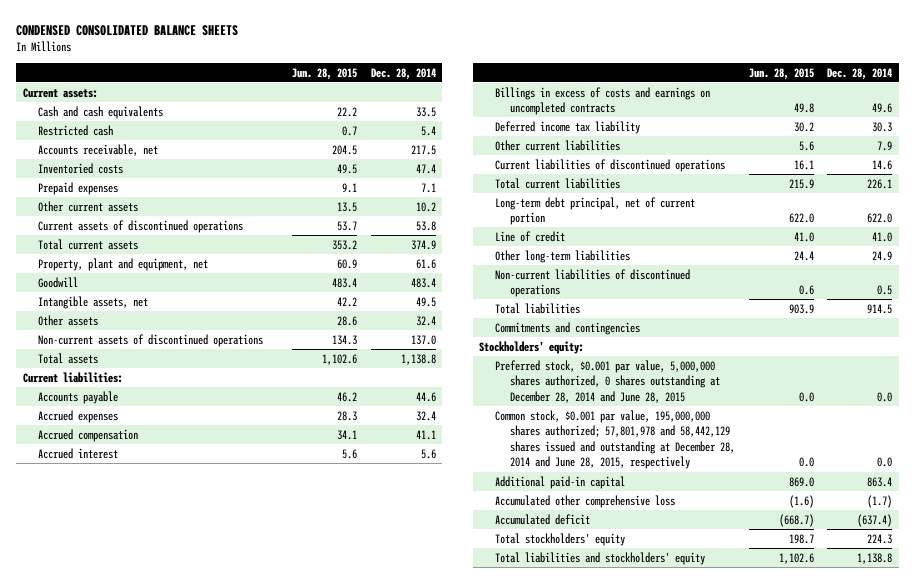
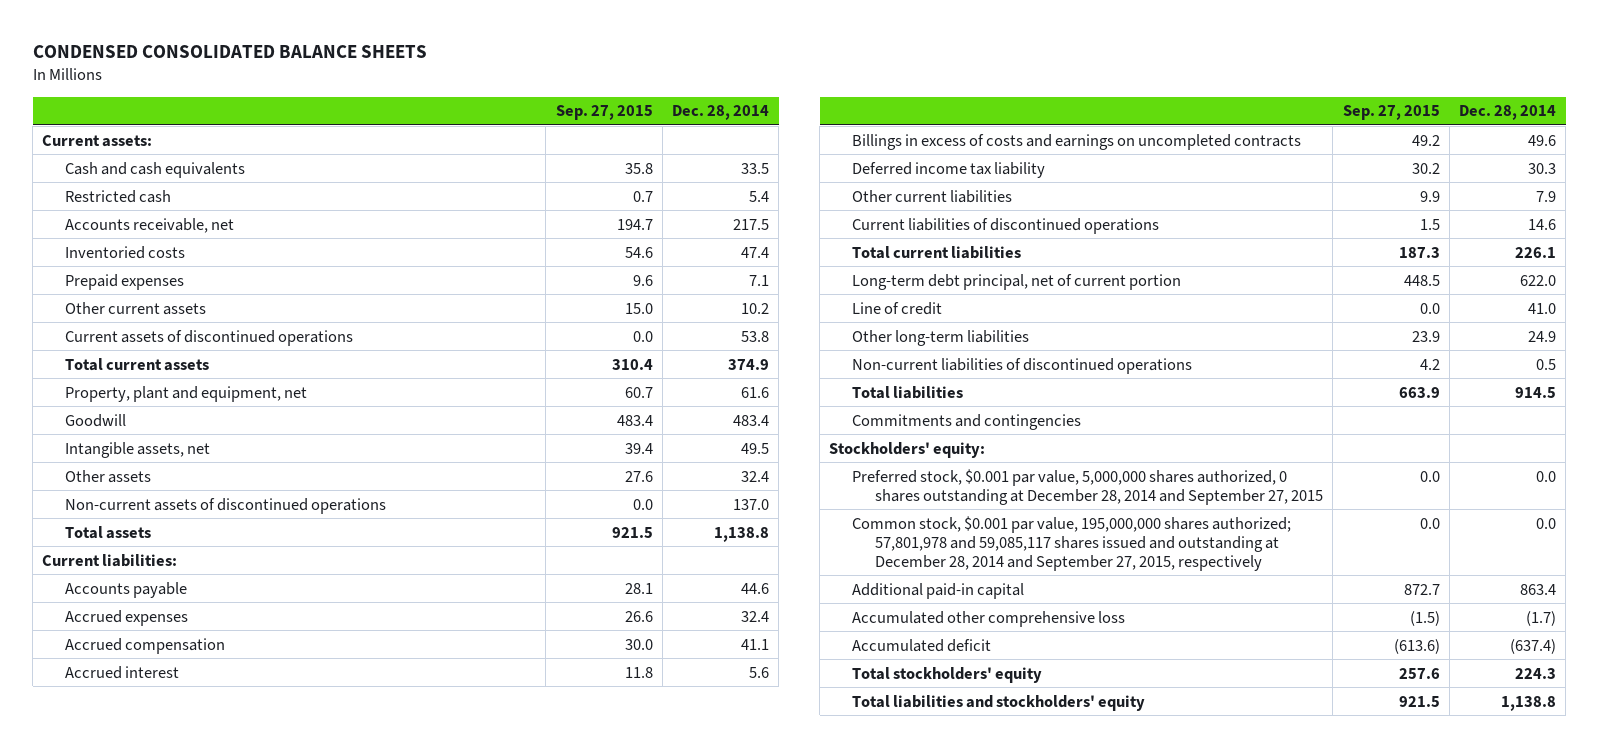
[292,67,358,80] Jun. 28, 2015 -> none
none -> [555,105,653,121] Sep. 27, 2015
[494,359,721,403] Preferred stock, $0.001 par value, 5,000,000 shares authorized, 0 shares outstanding at December 28, 2014 and June 28, 2015 -> [852,468,1324,505] Preferred stock, $0.001 par value, 5,000,000 shares authorized, 0 shares outstanding at December 28, 2014 and September 27, 2015
[494,409,736,470] Common stock, $0.001 par value, 195,000,000 shares authorized; 57,801,978 and 58,442,129 shares issued and outstanding at December 28, 2014 and June 28, 2015, respectively -> [852,515,1292,571] Common stock, $0.001 par value, 195,000,000 shares authorized; 57,801,978 and 59,085,117 shares issued and outstanding at December 28, 2014 and September 27, 2015, respectively

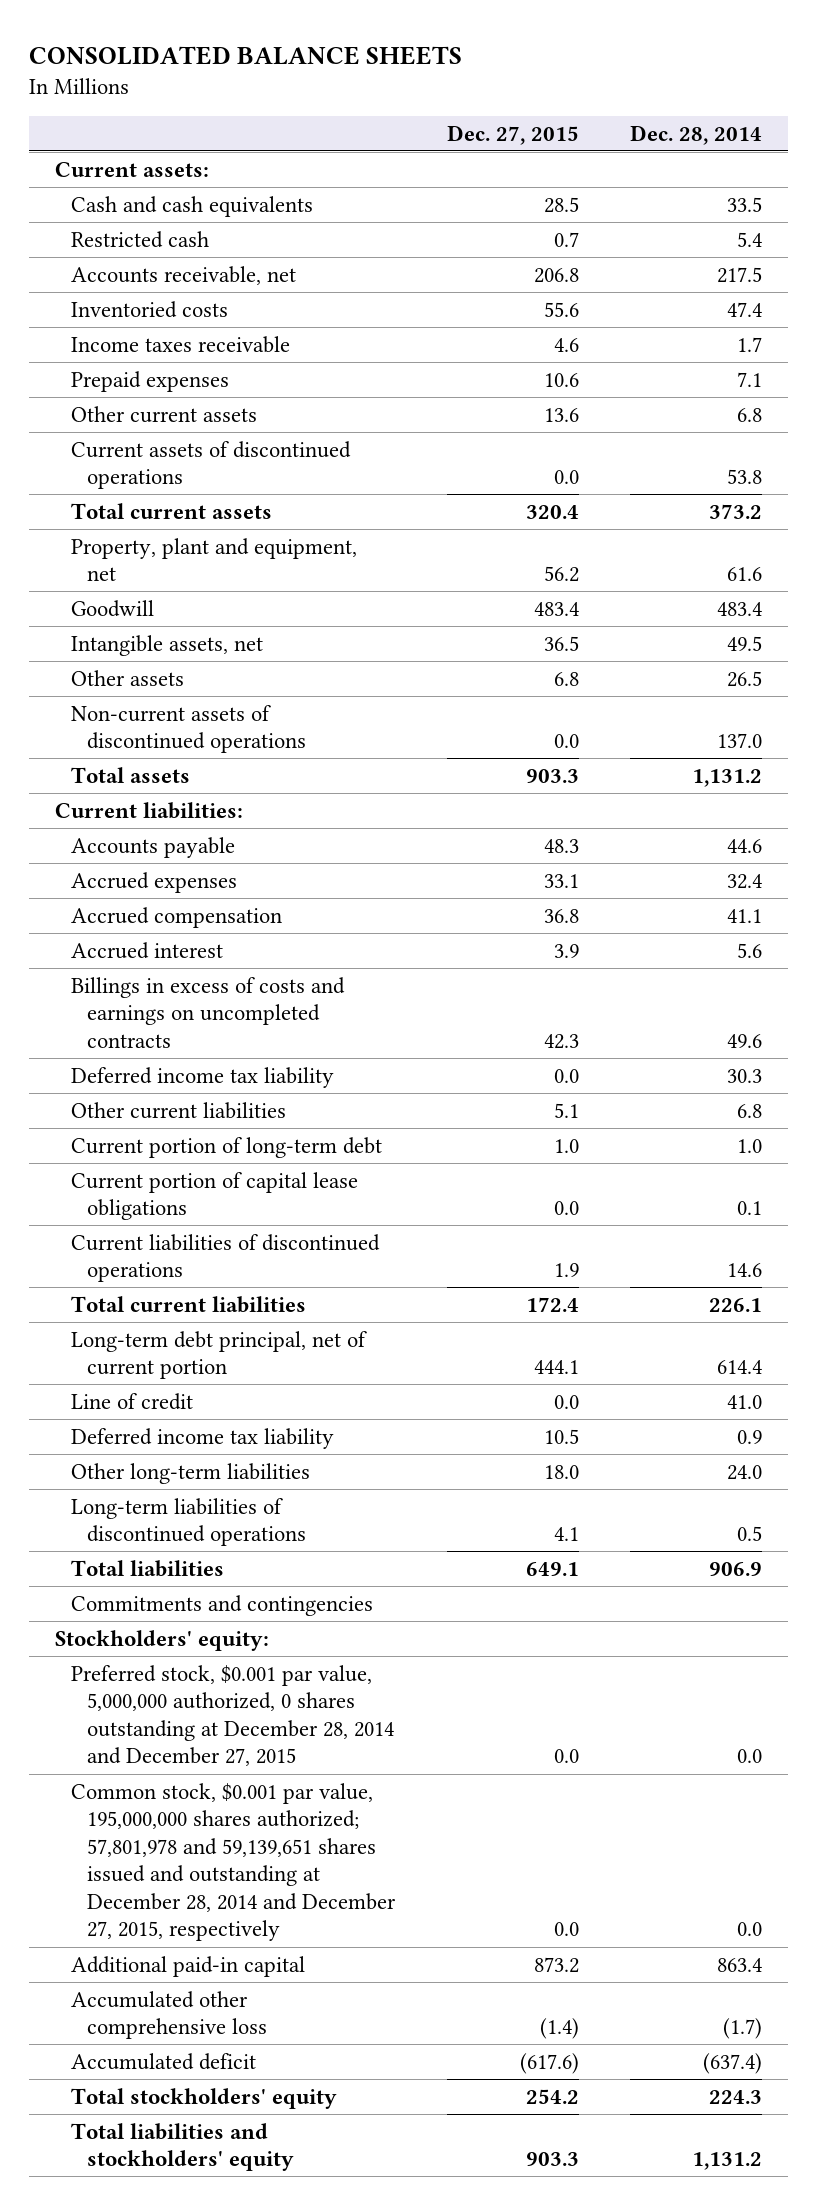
[32,45,427,59] CONDENSED CONSOLIDATED BALANCE SHEETS -> [29,45,463,65] CONSOLIDATED BALANCE SHEETS
[555,105,653,121] Sep. 27, 2015 -> none
none -> [446,124,579,145] Dec. 27, 2015
none -> [70,335,290,353] Income taxes receivable
[741,302,770,314] 10.2 -> [737,407,763,422] 6.8
[728,358,770,370] 374.9 -> [709,503,763,519] 373.2
[741,470,770,482] 32.4 -> [727,670,763,687] 26.5
[714,526,770,542] 1,138.8 -> [692,768,763,787] 1,131.2
[1536,190,1557,202] 7.9 -> [737,1103,763,1118] 6.8
none -> [70,1136,382,1158] Current portion of long-term debt
none -> [70,1171,358,1221] Current portion of capital lease obligations
[1520,274,1557,286] 622.0 -> [717,1360,763,1375] 614.4
none -> [70,1427,334,1449] Deferred income tax liability
[1528,330,1557,342] 24.9 -> [727,1464,763,1480] 24.0
[852,357,1193,374] Non-current liabilities of discontinued operations -> [70,1497,307,1547] Long-term liabilities of discontinued operations
[1515,386,1557,398] 914.5 -> [709,1561,763,1576] 906.9
[852,468,1324,505] Preferred stock, $0.001 par value, 5,000,000 shares authorized, 0 shares outstanding at December 28, 2014 and September 27, 2015 -> [70,1664,395,1767] Preferred stock, $0.001 par value, 5,000,000 authorized, 0 shares outstanding at December 28, 2014 and December 27, 2015
[852,515,1292,571] Common stock, $0.001 par value, 195,000,000 shares authorized; 57,801,978 and 59,085,117 shares issued and outstanding at December 28, 2014 and September 27, 2015, respectively -> [70,1782,397,1942] Common stock, $0.001 par value, 195,000,000 shares authorized; 57,801,978 and 59,139,651 shares issued and outstanding at December 28, 2014 and December 27, 2015, respectively
[1501,695,1557,711] 1,138.8 -> [692,2152,763,2171] 1,131.2

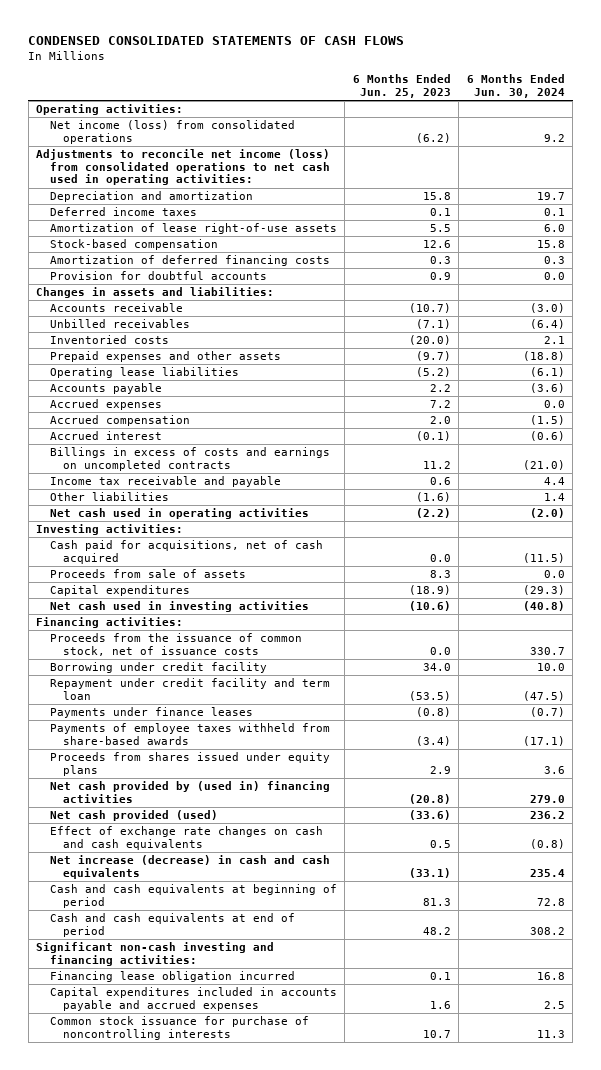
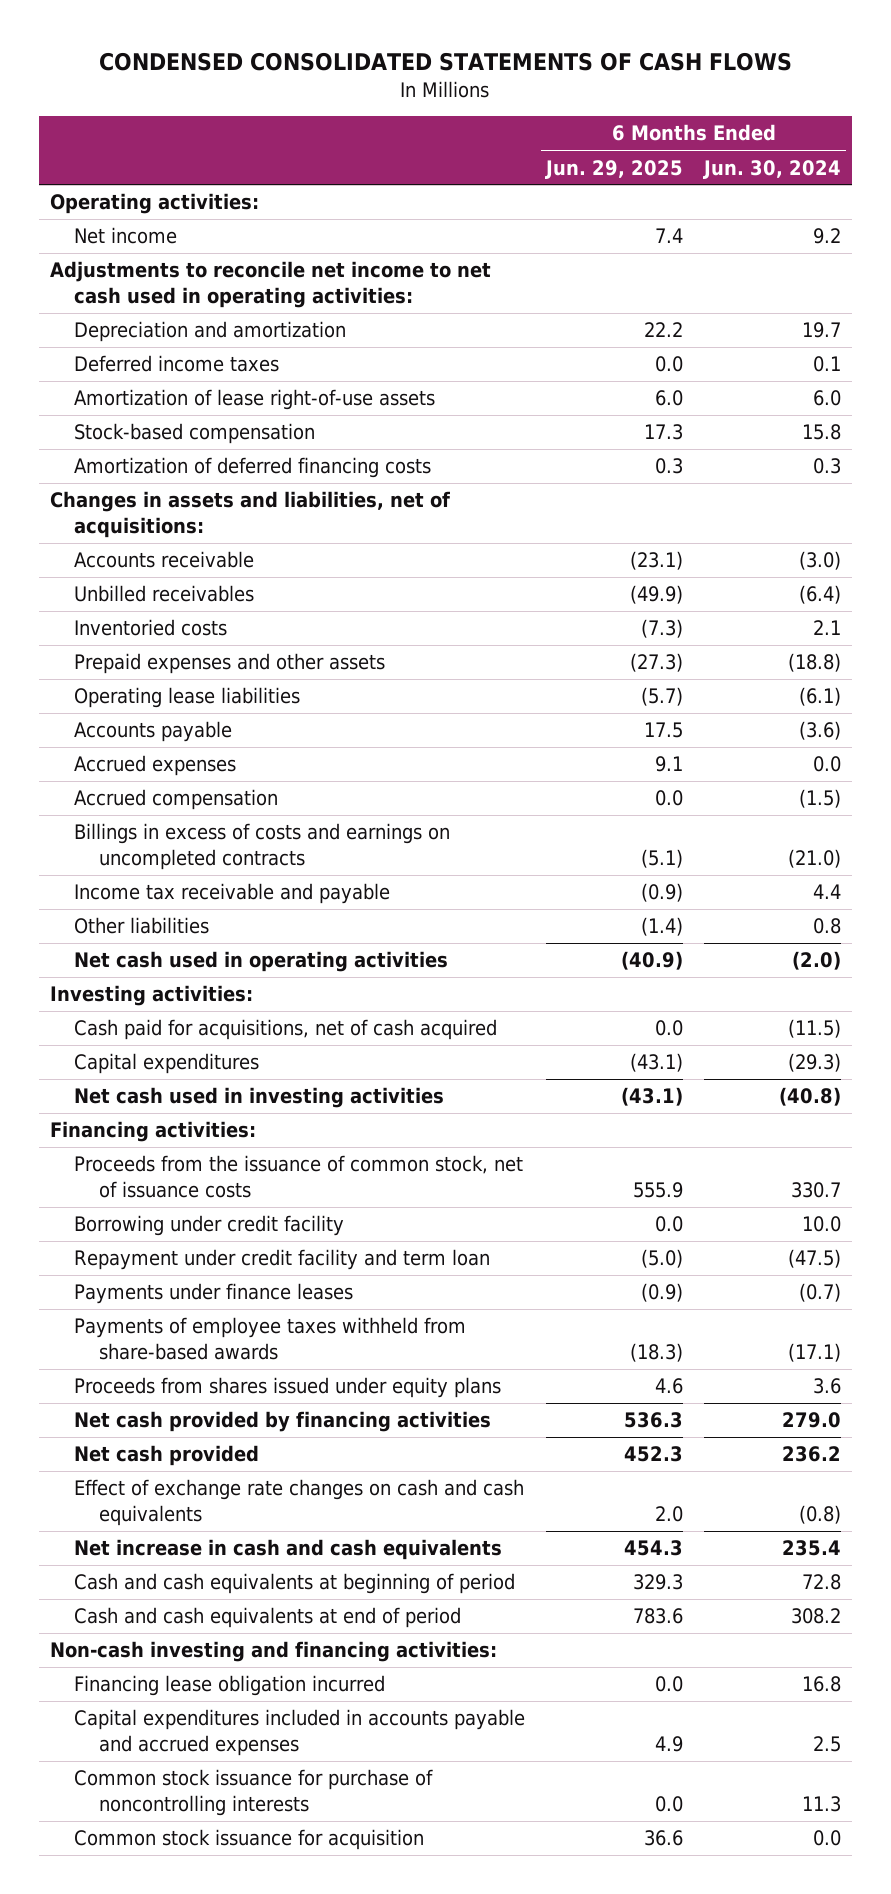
[352,74,451,98] 6 Months Ended Jun. 25, 2023 -> none
none -> [545,159,684,179] Jun. 29, 2025
[49,120,295,144] Net income (loss) from consolidated operations -> none
none -> [74,227,178,245] Net income
[36,149,331,186] Adjustments to reconcile net income (loss) from consolidated operations to net cash used in operating activities: -> [49,261,491,308] Adjustments to reconcile net income to net cash used in operating activities:
[49,271,267,281] Provision for doubtful accounts -> none
[36,287,275,299] Changes in assets and liabilities: -> [49,491,450,538] Changes in assets and liabilities, net of acquisitions:
[49,431,162,441] Accrued interest -> none
[543,493,565,502] 1.4 -> [813,918,842,935] 0.8
[49,569,246,579] Proceeds from sale of assets -> none
[49,781,330,803] Net cash provided by (used in) financing activities -> [74,1411,492,1433] Net cash provided by financing activities
[49,810,218,822] Net cash provided (used) -> [74,1445,260,1467] Net cash provided
[49,855,330,879] Net increase (decrease) in cash and cash equivalents -> [74,1539,503,1561] Net increase in cash and cash equivalents
[36,942,275,966] Significant non-cash investing and financing activities: -> [49,1641,497,1663] Non-cash investing and financing activities:
none -> [74,1829,425,1851] Common stock issuance for acquisition

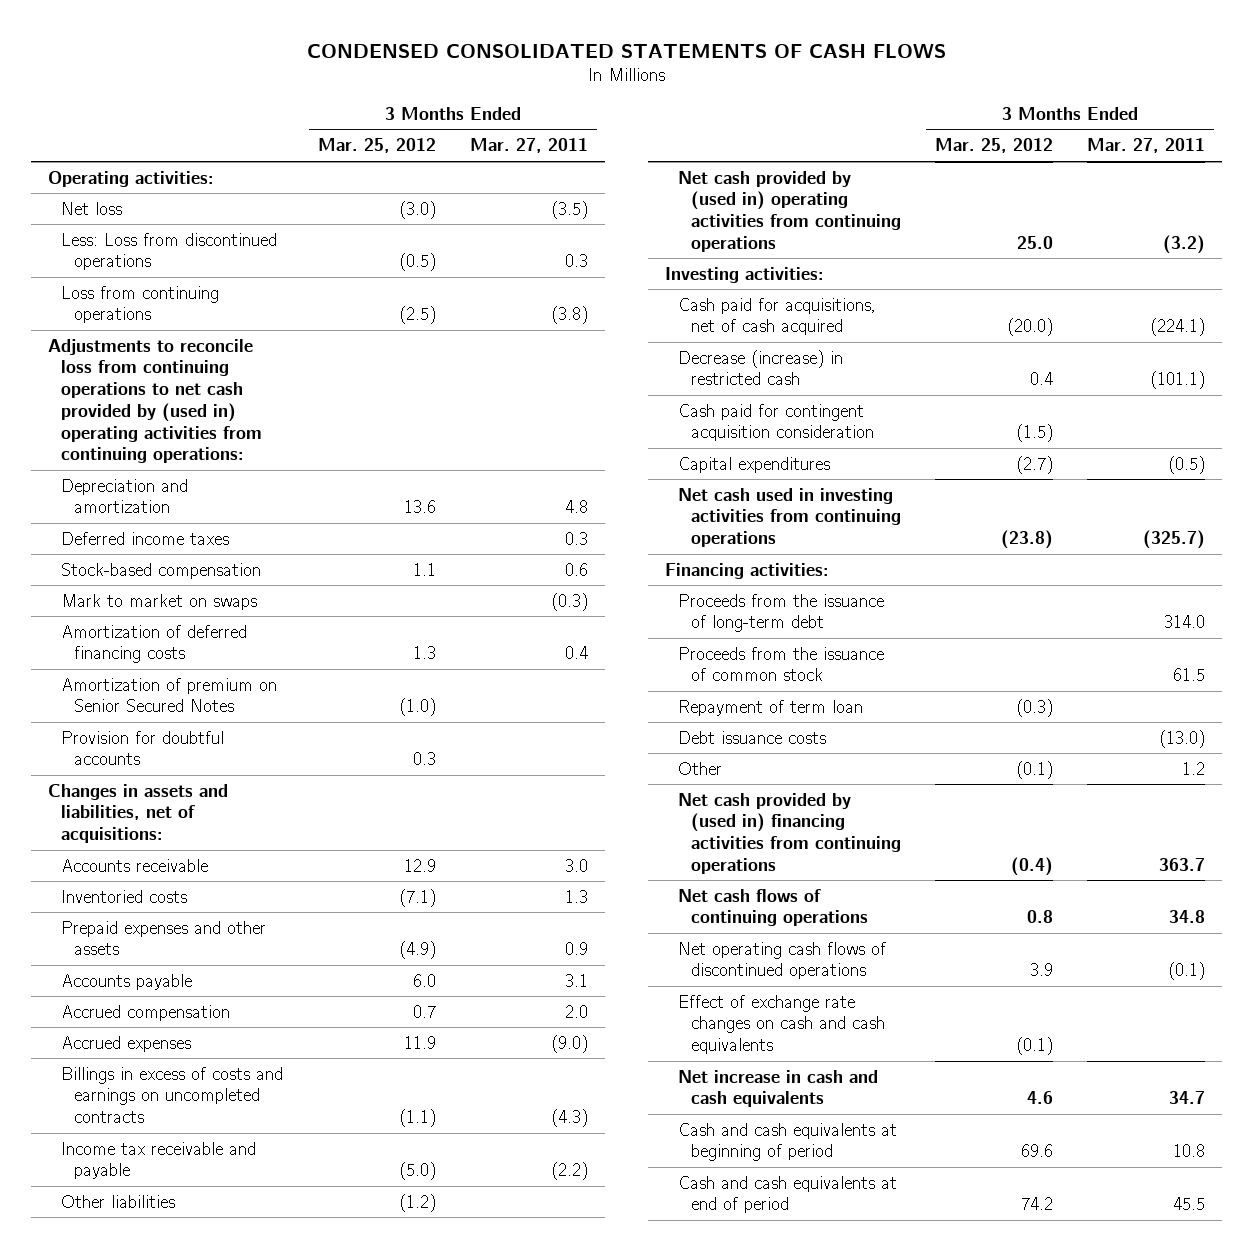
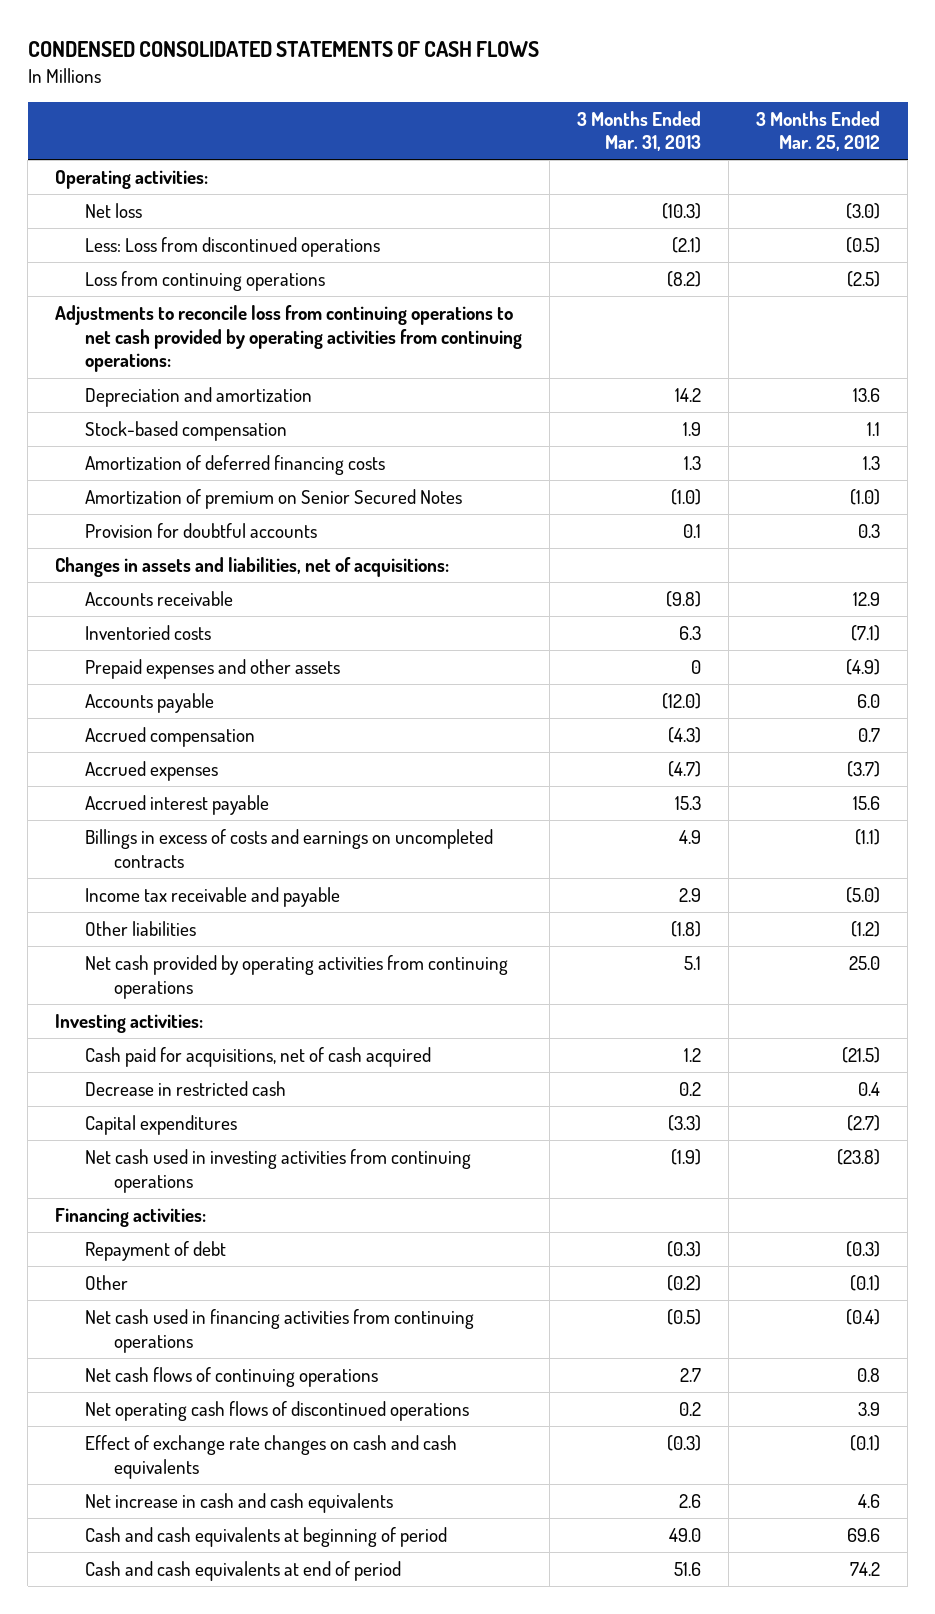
[469,138,588,154] Mar. 27, 2011 -> none
none -> [576,110,701,152] 3 Months Ended Mar. 31, 2013
[48,338,262,464] Adjustments to reconcile loss from continuing operations to net cash provided by (used in) operating activities from continuing operations: -> [55,304,522,373] Adjustments to reconcile loss from continuing operations to net cash provided by operating activities from continuing operations:
[60,531,229,545] Deferred income taxes -> none
[60,593,257,610] Mark to market on swaps -> none
[403,1035,436,1049] 11.9 -> [846,760,880,777] (3.7)
none -> [84,794,269,815] Accrued interest payable
[678,170,901,252] Net cash provided by (used in) operating activities from continuing operations -> [84,954,508,999] Net cash provided by operating activities from continuing operations
[678,403,874,442] Cash paid for contingent acquisition consideration -> none
[1006,318,1053,337] (20.0) -> [841,1046,880,1063] (21.5)
[678,349,844,386] Decrease (increase) in restricted cash -> [84,1080,286,1096] Decrease in restricted cash
[678,593,885,633] Proceeds from the issuance of long-term debt -> none
[678,646,885,682] Proceeds from the issuance of common stock -> none
[678,730,827,744] Debt issuance costs -> none
[678,699,864,716] Repayment of term loan -> [84,1240,226,1261] Repayment of debt
[678,792,901,874] Net cash provided by (used in) financing activities from continuing operations -> [84,1308,474,1353] Net cash used in financing activities from continuing operations

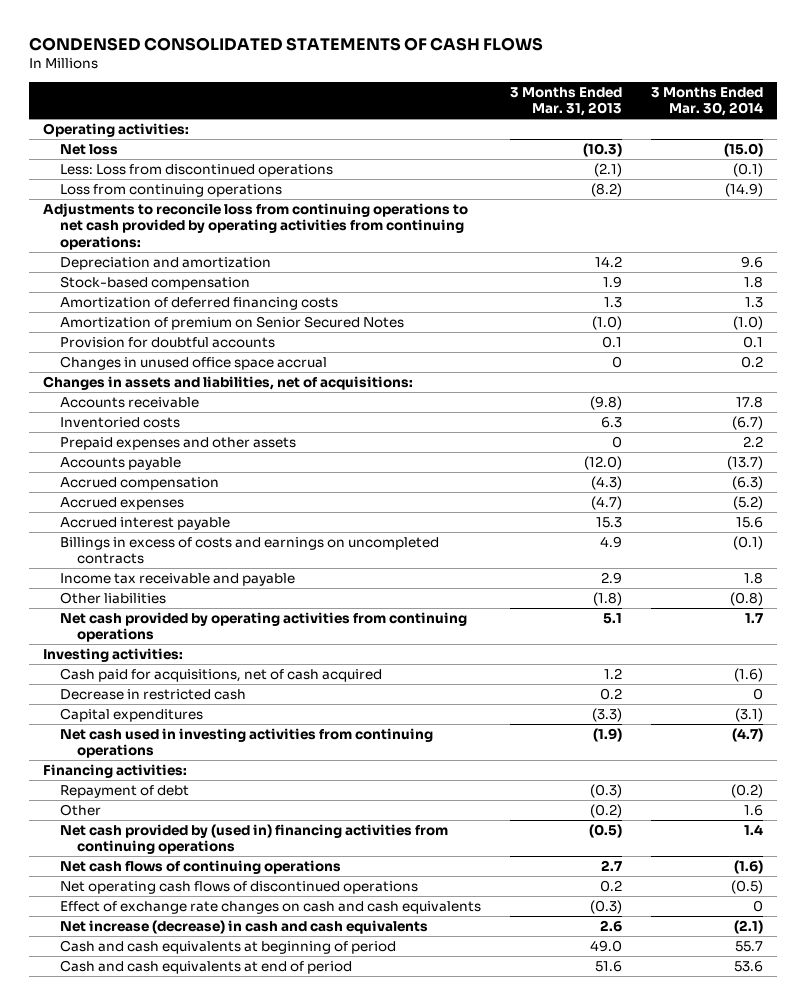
[755,110,880,152] 3 Months Ended Mar. 25, 2012 -> none
none -> [650,87,763,117] 3 Months Ended Mar. 30, 2014
none -> [60,355,328,370] Changes in unused office space accrual
[84,1308,474,1353] Net cash used in financing activities from continuing operations -> [60,823,449,855] Net cash provided by (used in) financing activities from continuing operations
[84,1492,393,1513] Net increase in cash and cash equivalents -> [60,919,429,934] Net increase (decrease) in cash and cash equivalents

